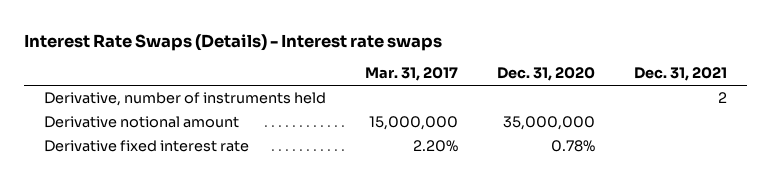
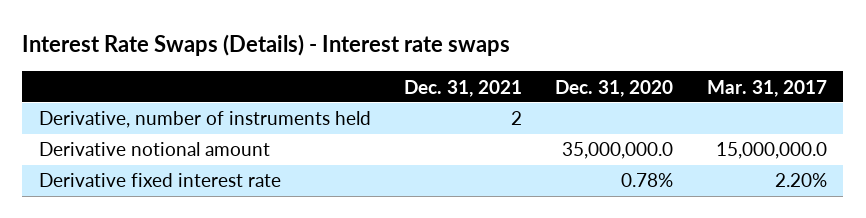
[368,116,458,131] 15,000,000 -> [715,142,827,160] 15,000,000.0
[503,116,596,131] 35,000,000 -> [562,142,674,160] 35,000,000.0

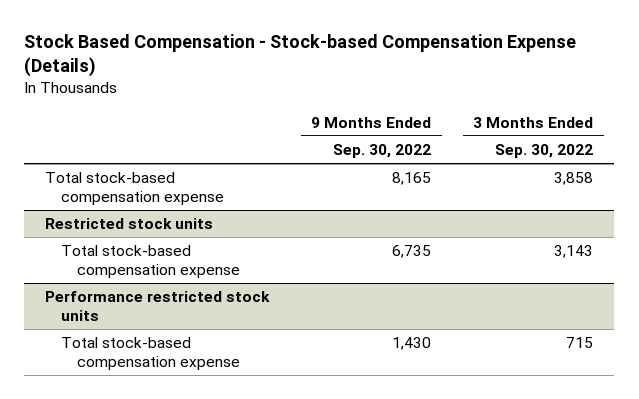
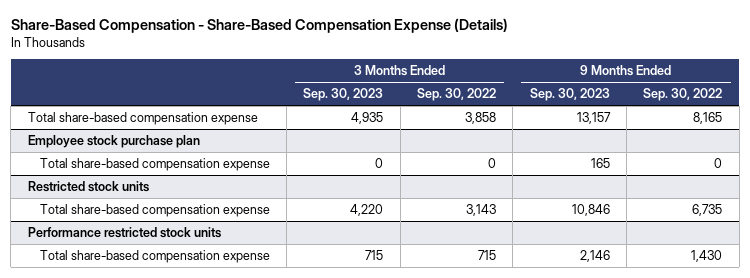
[24,34,577,78] Stock Based Compensation - Stock-based Compensation Expense (Details) -> [10,18,508,34] Share-Based Compensation - Share-Based Compensation Expense (Details)
none -> [303,88,384,102] Sep. 30, 2023
none -> [529,88,610,102] Sep. 30, 2023
[45,172,224,206] Total stock-based compensation expense -> [27,112,258,126] Total share-based compensation expense
none -> [27,135,200,149] Employee stock purchase plan
none -> [39,158,270,172] Total share-based compensation expense
[60,245,240,279] Total stock-based compensation expense -> [39,204,270,218] Total share-based compensation expense
[60,337,240,371] Total stock-based compensation expense -> [39,250,270,264] Total share-based compensation expense

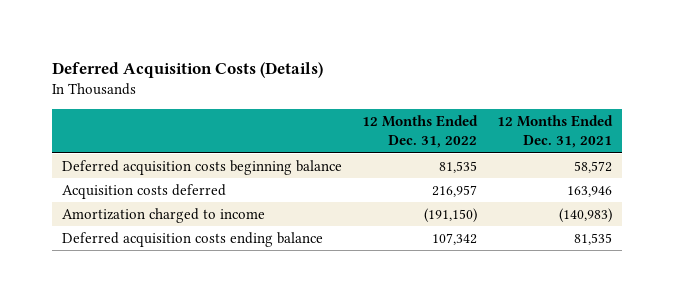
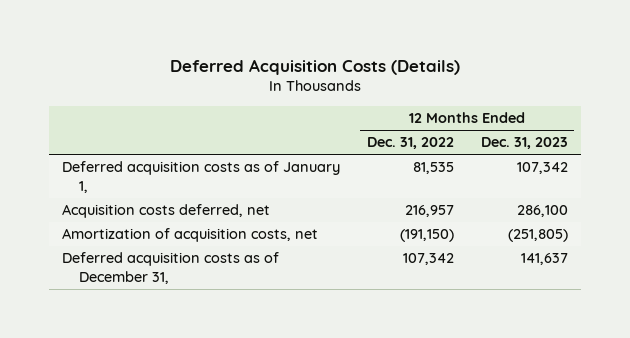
[497,115,614,149] 12 Months Ended Dec. 31, 2021 -> none
none -> [480,137,568,150] Dec. 31, 2023
[61,159,342,175] Deferred acquisition costs beginning balance -> [62,161,341,193] Deferred acquisition costs as of January 1,
[61,183,226,199] Acquisition costs deferred -> [62,204,271,219] Acquisition costs deferred, net
[61,207,265,223] Amortization charged to income -> [62,228,319,243] Amortization of acquisition costs, net
[61,231,323,247] Deferred acquisition costs ending balance -> [62,252,280,284] Deferred acquisition costs as of December 31,

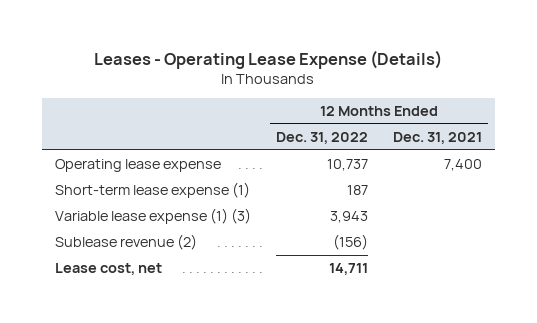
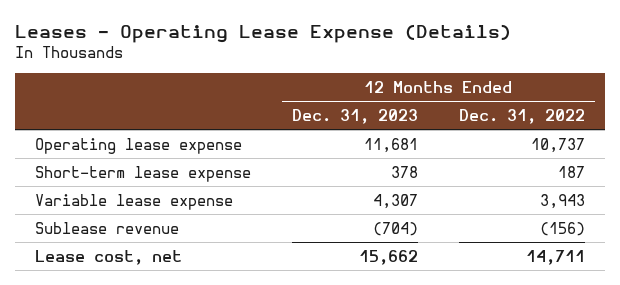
[393,132,483,145] Dec. 31, 2021 -> none
none -> [291,108,418,124] Dec. 31, 2023
[54,182,250,199] Short-term lease expense (1) -> [34,165,251,182] Short-term lease expense
[54,208,251,225] Variable lease expense (1) (3) -> [34,193,233,210] Variable lease expense
[54,234,197,251] Sublease revenue (2) -> [34,221,179,234] Sublease revenue

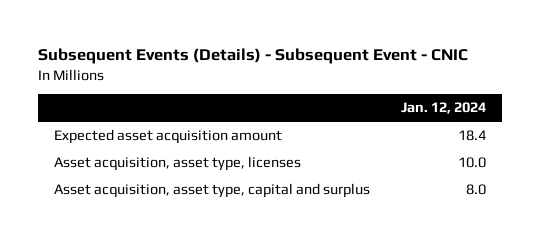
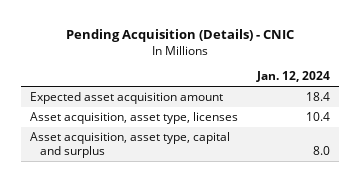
[38,48,469,65] Subsequent Events (Details) - Subsequent Event - CNIC -> [66,29,295,43] Pending Acquisition (Details) - CNIC
[457,157,486,169] 10.0 -> [305,112,330,122] 10.4

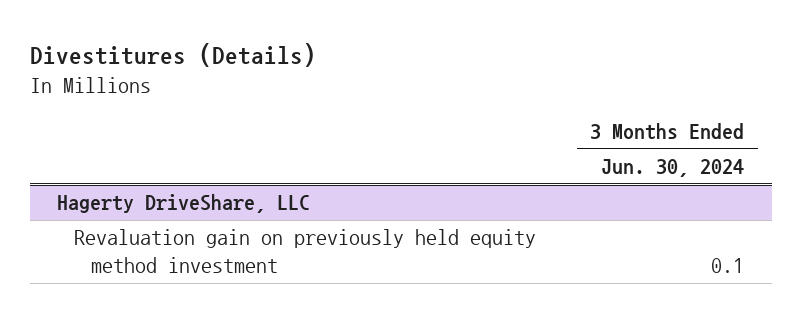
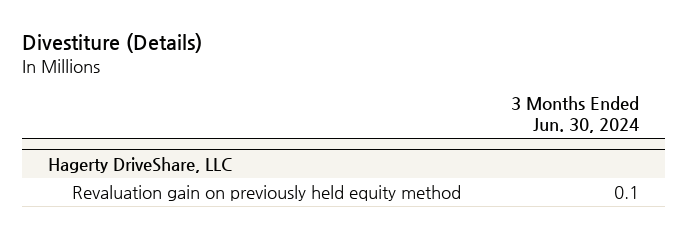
[29,43,316,68] Divestitures (Details) -> [22,32,203,53] Divestiture (Details)
[74,229,537,274] Revaluation gain on previously held equity method investment -> [71,185,461,202] Revaluation gain on previously held equity method

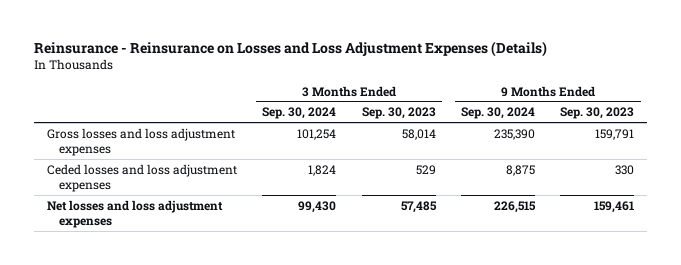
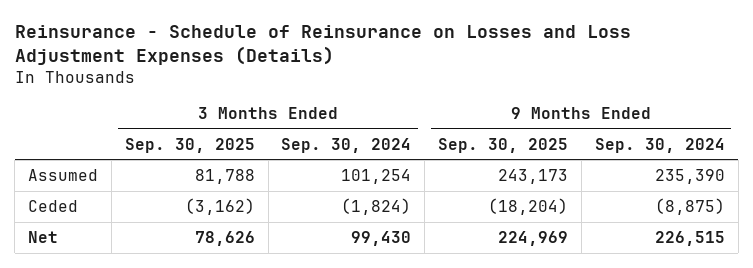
[33,40,547,57] Reinsurance - Reinsurance on Losses and Loss Adjustment Expenses (Details) -> [14,25,631,66] Reinsurance - Schedule of Reinsurance on Losses and Loss Adjustment Expenses (Details)
[361,107,436,120] Sep. 30, 2023 -> none
[560,107,635,120] Sep. 30, 2023 -> none
none -> [124,137,255,153] Sep. 30, 2025
none -> [438,137,569,153] Sep. 30, 2025
[46,127,235,157] Gross losses and loss adjustment expenses -> [28,168,99,181] Assumed
[46,163,237,193] Ceded losses and loss adjustment expenses -> [28,199,79,212] Ceded
[308,164,337,176] 1,824 -> [341,197,412,215] (1,824)
[506,164,536,176] 8,875 -> [654,197,725,215] (8,875)
[46,199,223,229] Net losses and loss adjustment expenses -> [28,230,59,243] Net

